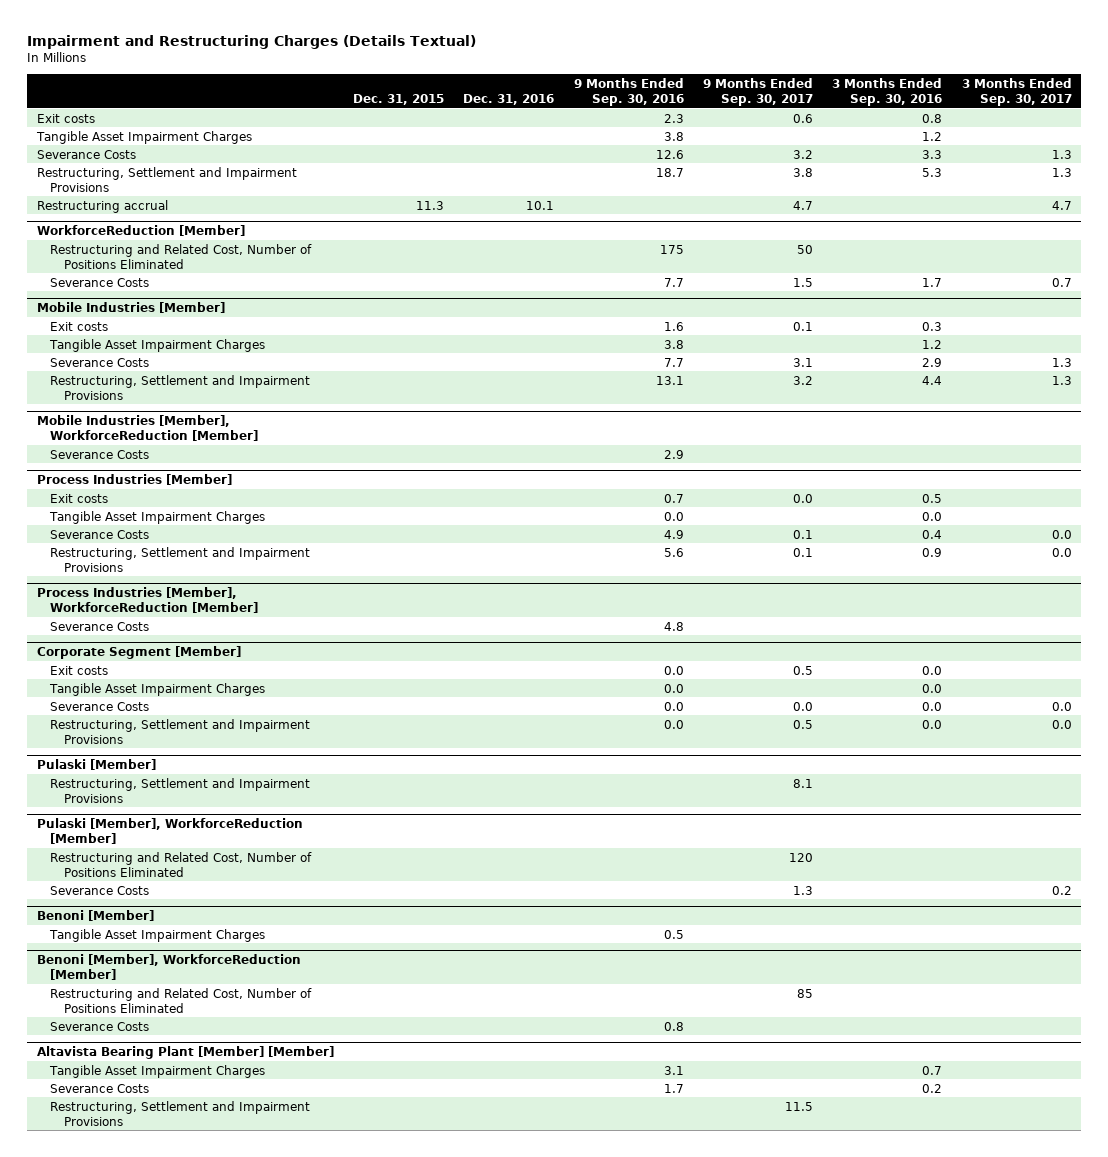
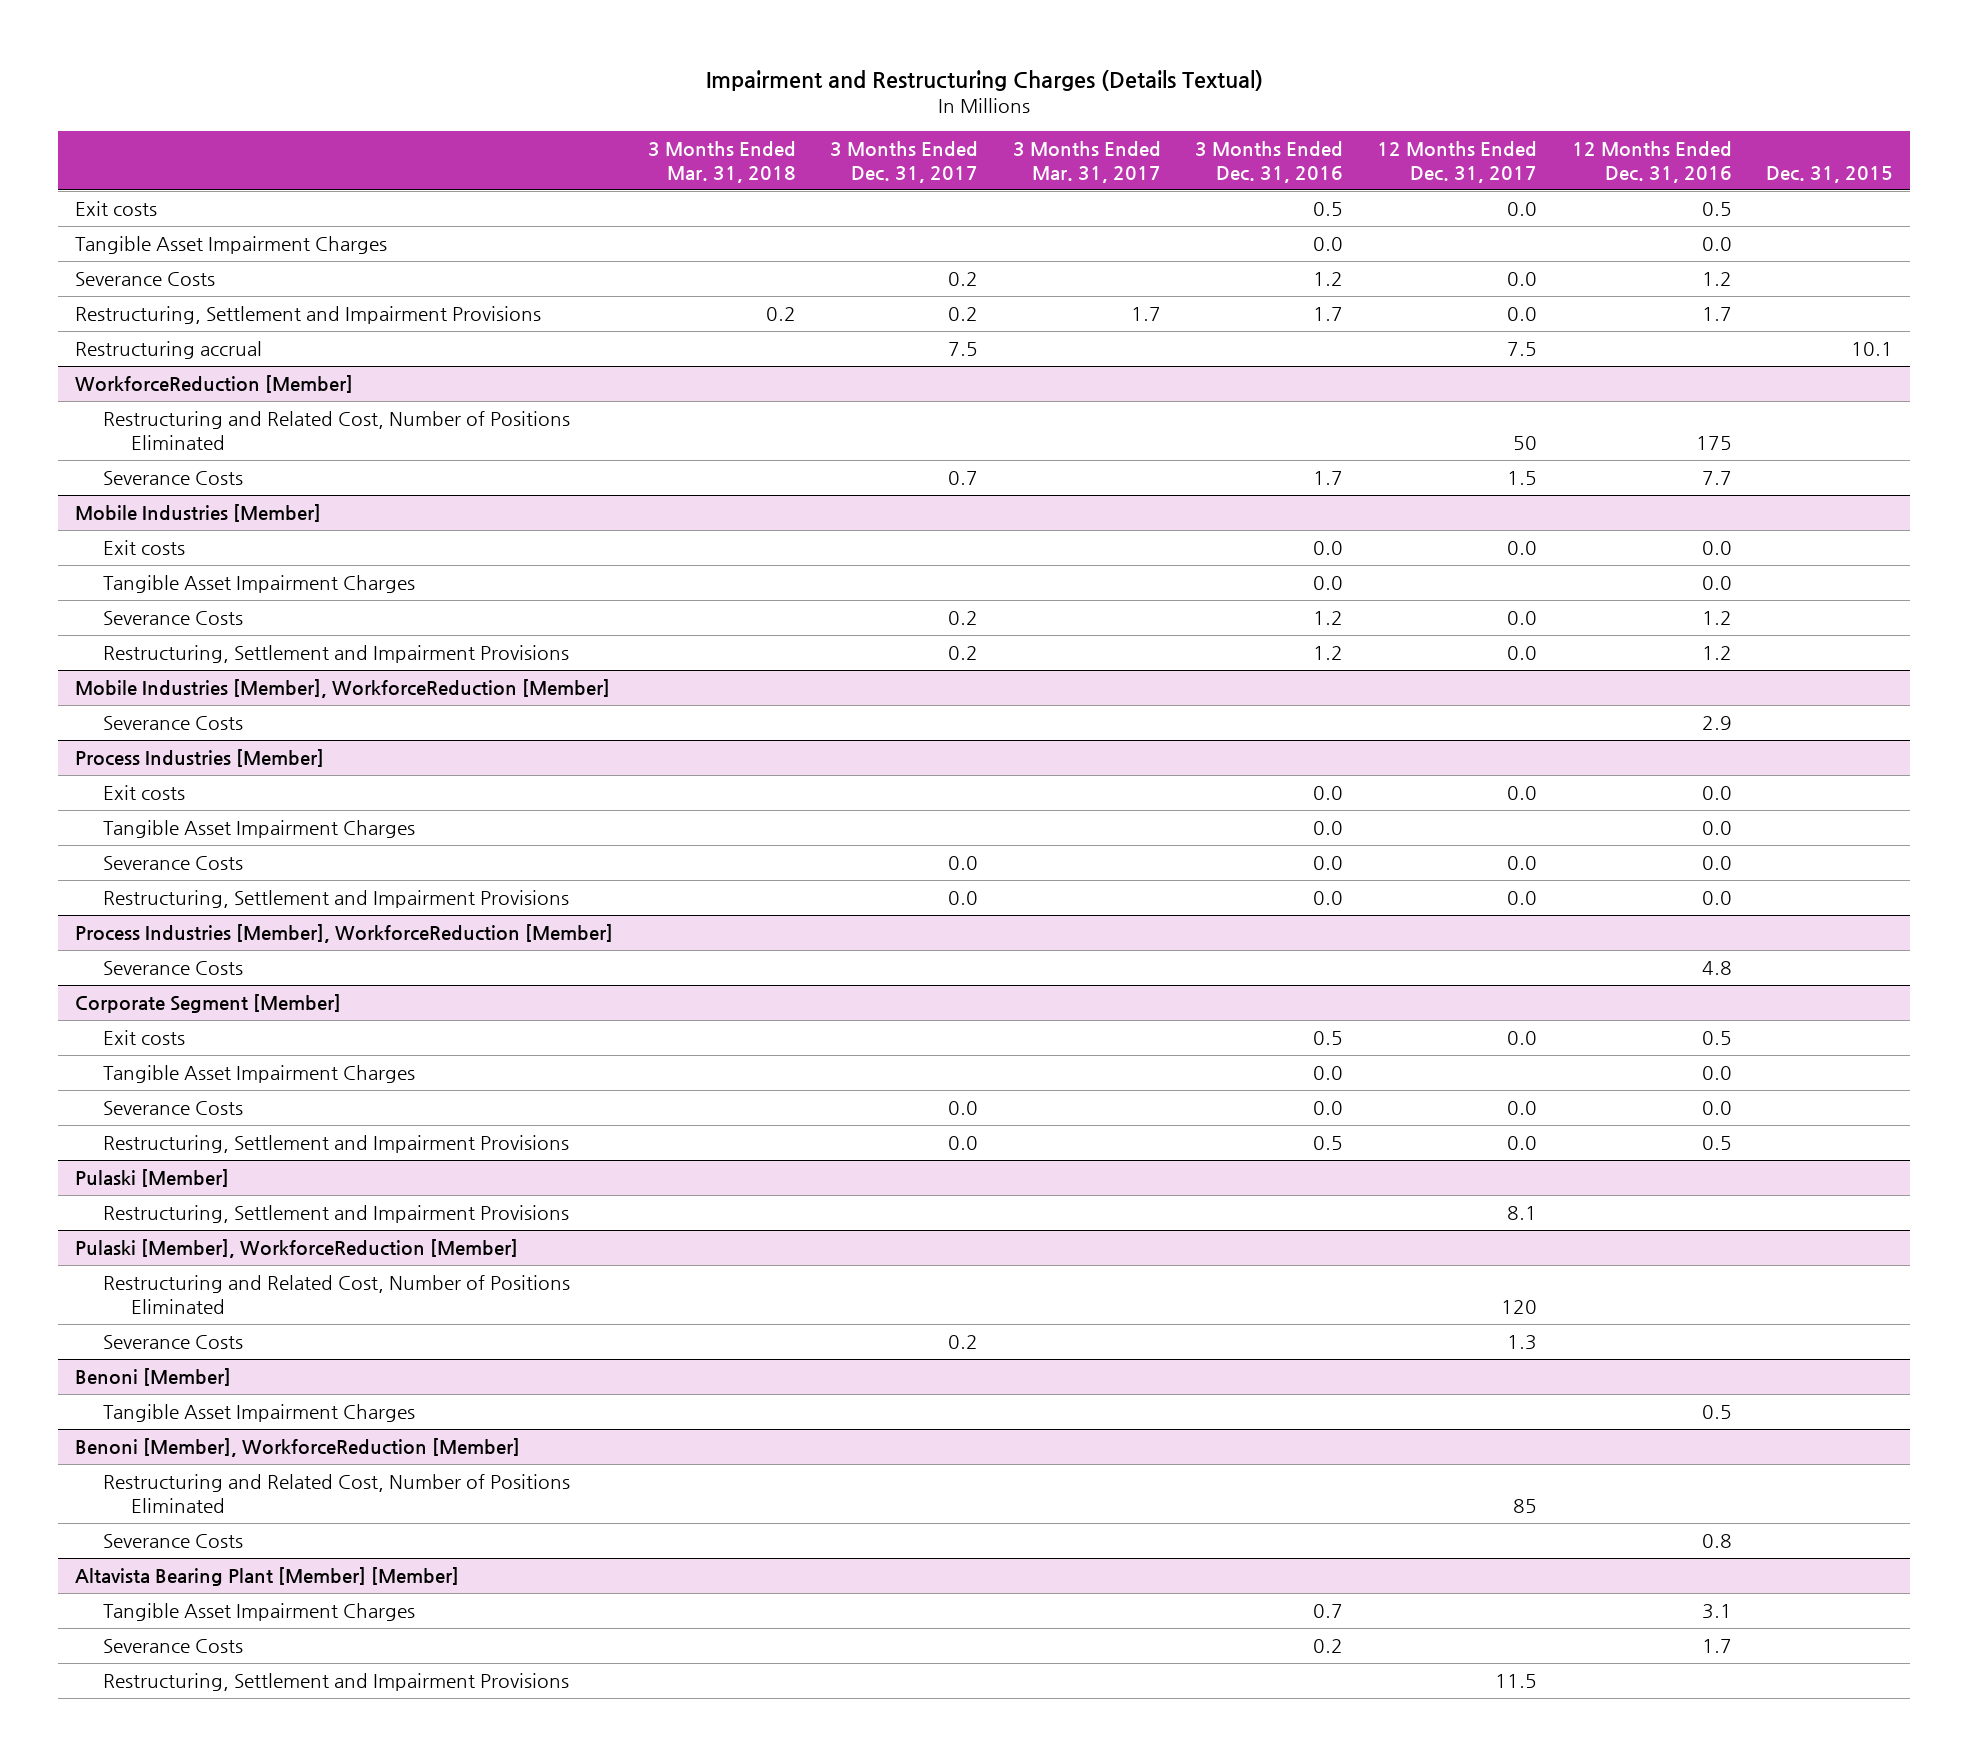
[463,93,555,105] Dec. 31, 2016 -> none
[573,78,684,106] 9 Months Ended Sep. 30, 2016 -> none
[702,78,813,106] 9 Months Ended Sep. 30, 2017 -> none
[832,78,943,106] 3 Months Ended Sep. 30, 2016 -> none
[961,78,1072,106] 3 Months Ended Sep. 30, 2017 -> none
none -> [647,140,796,183] 3 Months Ended Mar. 31, 2018
none -> [830,140,979,183] 3 Months Ended Dec. 31, 2017
none -> [1012,140,1161,183] 3 Months Ended Mar. 31, 2017
none -> [1194,140,1343,183] 3 Months Ended Dec. 31, 2016
none -> [1377,140,1538,183] 12 Months Ended Dec. 31, 2017
none -> [1571,140,1732,183] 12 Months Ended Dec. 31, 2016
[415,200,444,210] 11.3 -> [1851,342,1894,357] 10.1

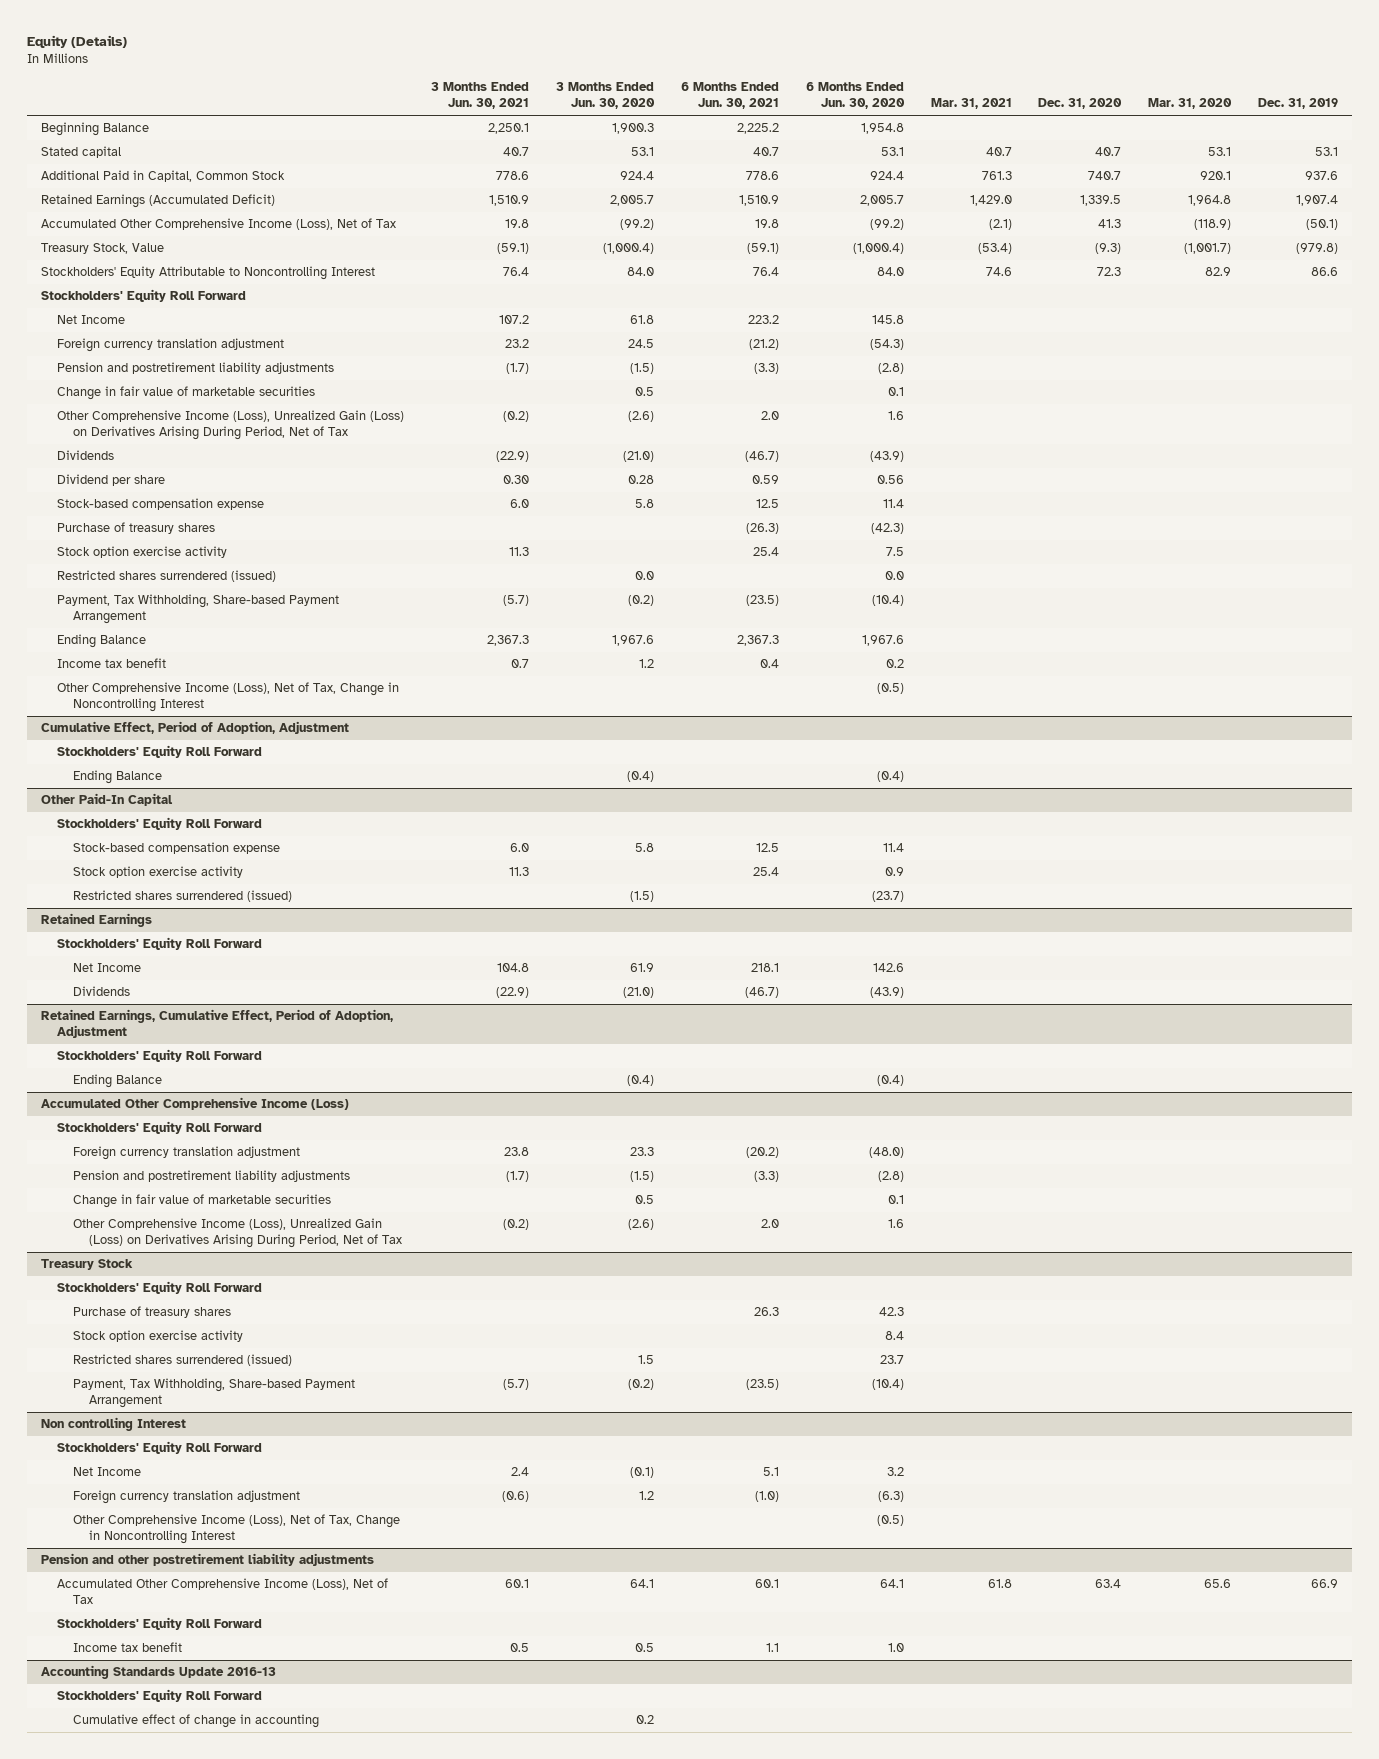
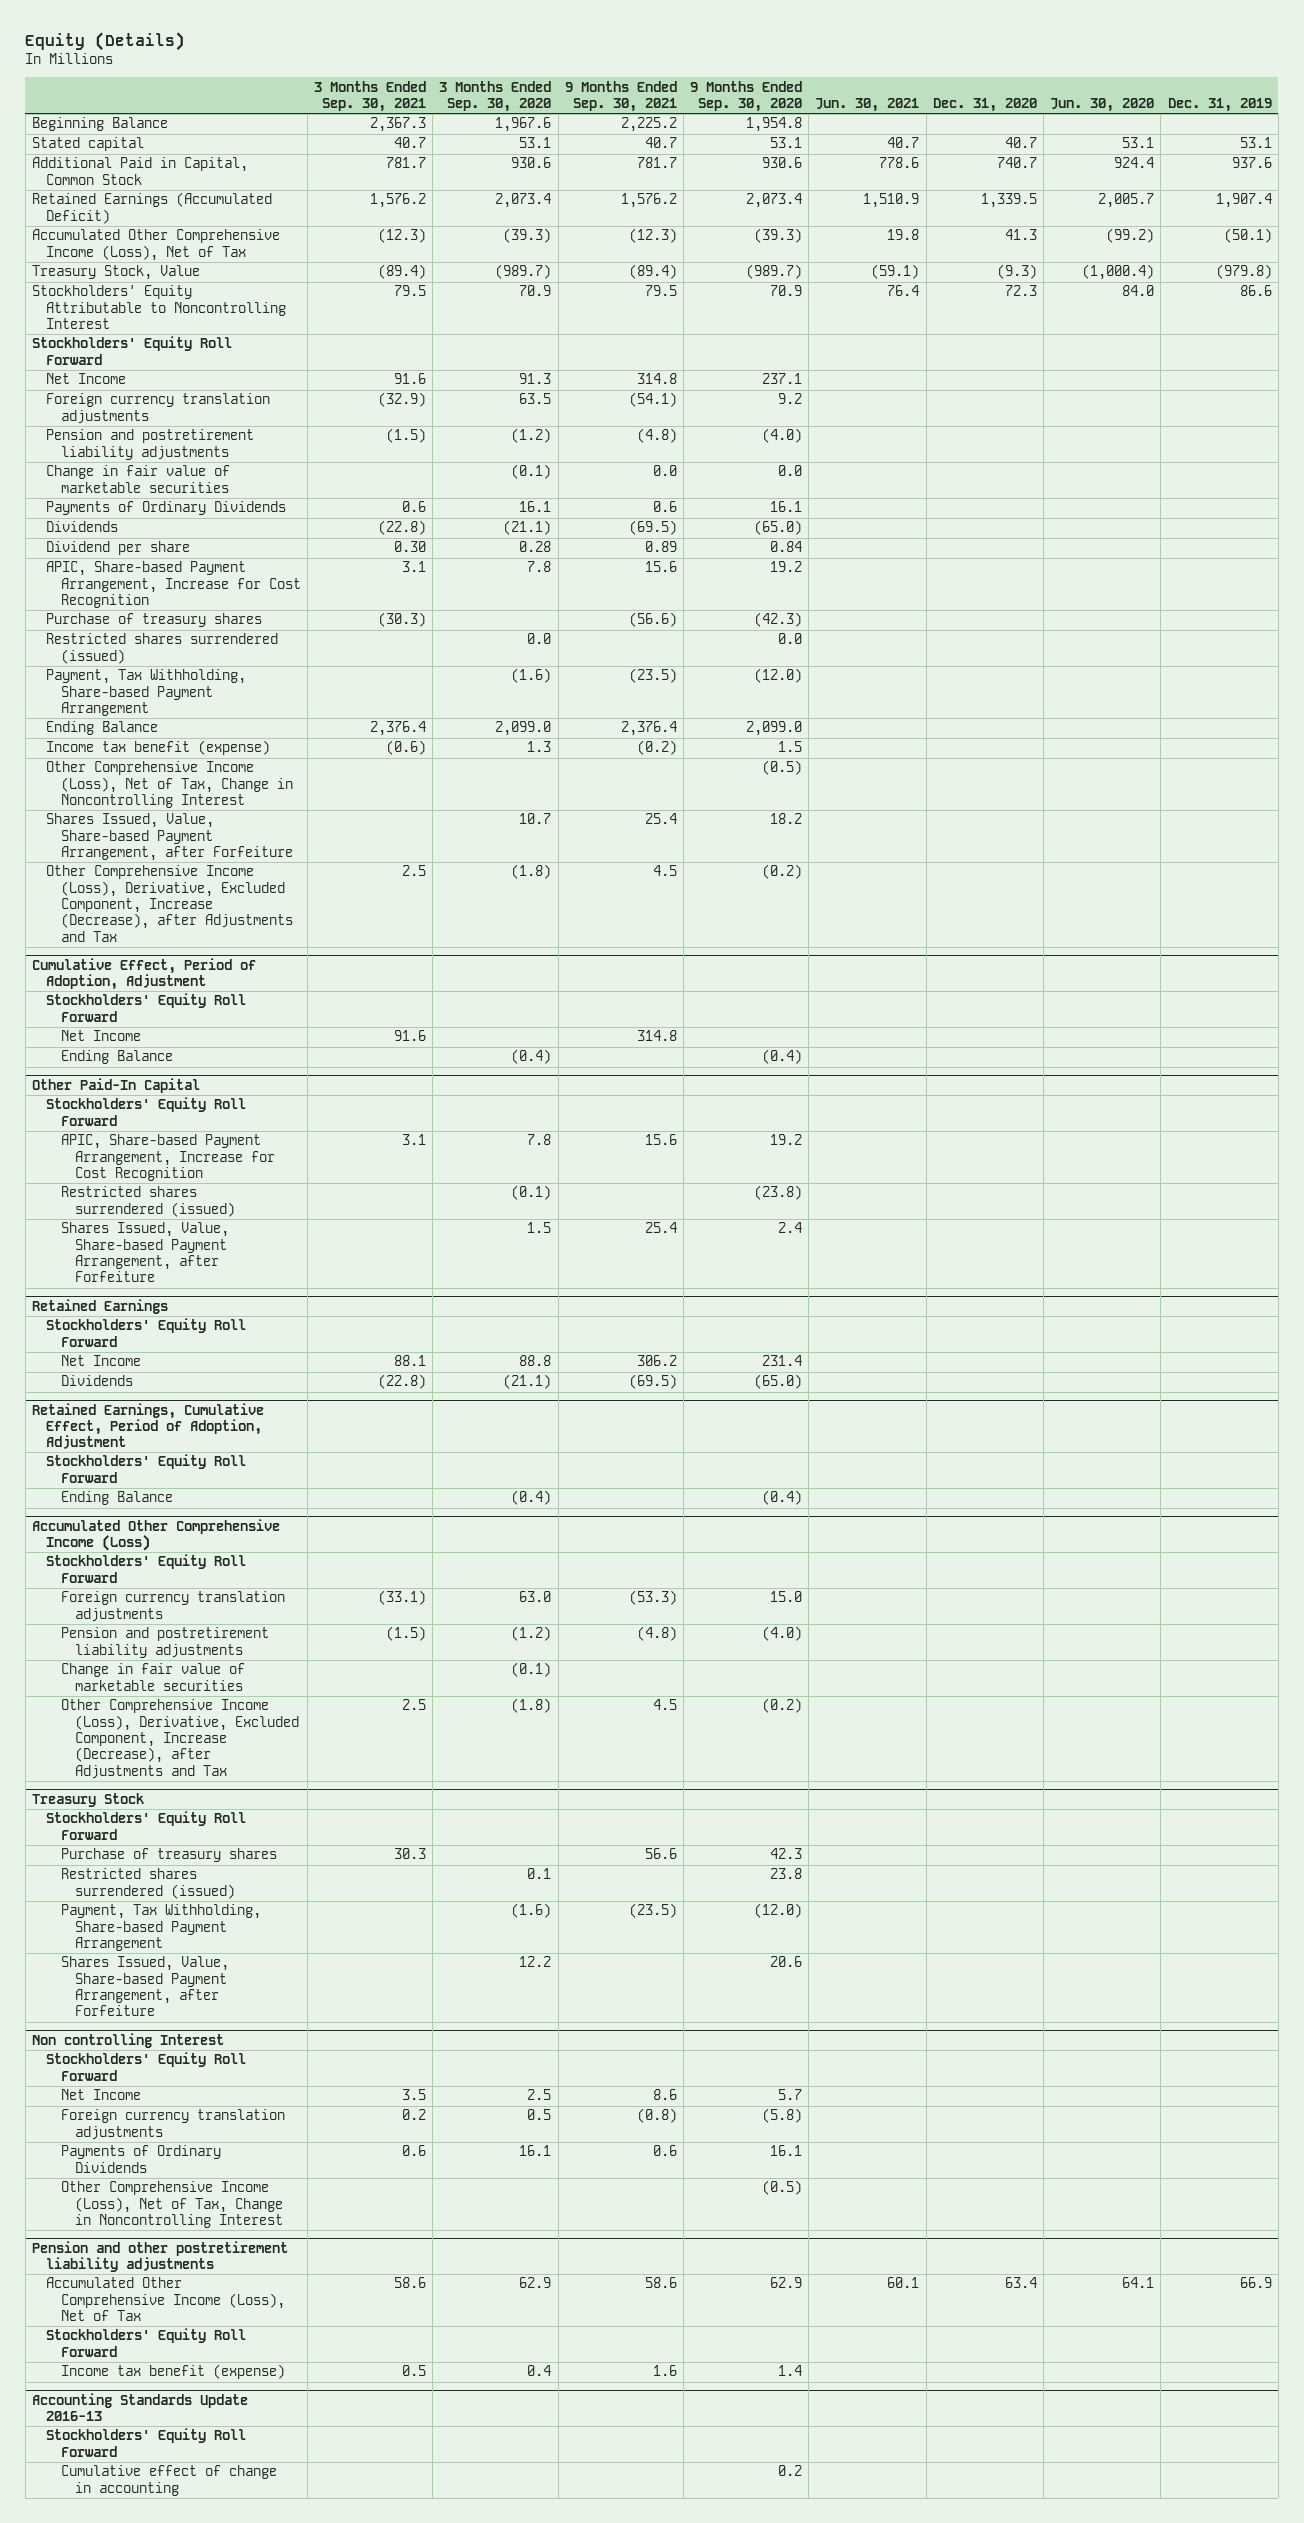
[430,82,529,110] 3 Months Ended Jun. 30, 2021 -> none
[555,82,655,110] 3 Months Ended Jun. 30, 2020 -> none
[680,82,779,110] 6 Months Ended Jun. 30, 2021 -> none
[805,82,905,110] 6 Months Ended Jun. 30, 2020 -> none
[930,98,1012,110] Mar. 31, 2021 -> none
[1148,98,1233,110] Mar. 31, 2020 -> none
none -> [313,80,426,113] 3 Months Ended Sep. 30, 2021
none -> [439,80,552,113] 3 Months Ended Sep. 30, 2020
none -> [564,80,677,113] 9 Months Ended Sep. 30, 2021
none -> [690,80,803,113] 9 Months Ended Sep. 30, 2020
none -> [815,98,920,113] Jun. 30, 2021
none -> [1050,98,1155,113] Jun. 30, 2020
[56,338,284,353] Foreign currency translation adjustment -> [46,393,271,424] Foreign currency translation adjustments
[56,410,404,441] Other Comprehensive Income (Loss), Unrealized Gain (Loss) on Derivatives Arising During Period, Net of Tax -> none
none -> [46,501,287,516] Payments of Ordinary Dividends
[56,498,264,511] Stock-based compensation expense -> [46,561,301,609] APIC, Share-based Payment Arrangement, Increase for Cost Recognition
[56,546,227,559] Stock option exercise activity -> none
[56,658,166,669] Income tax benefit -> [46,740,271,756] Income tax benefit (expense)
none -> [46,813,293,862] Shares Issued, Value, Share-based Payment Arrangement, after Forfeiture
none -> [46,865,293,942] Other Comprehensive Income (Loss), Derivative, Excluded Component, Increase (Decrease), after Adjustments and Tax
none -> [60,1030,141,1042] Net Income
[73,866,244,879] Stock option exercise activity -> none
[73,842,281,855] Stock-based compensation expense -> [60,1134,275,1182] APIC, Share-based Payment Arrangement, Increase for Cost Recognition
none -> [60,1222,229,1283] Shares Issued, Value, Share-based Payment Arrangement, after Forfeiture
[73,1146,301,1161] Foreign currency translation adjustment -> [60,1591,285,1622] Foreign currency translation adjustments
[73,1218,403,1249] Other Comprehensive Income (Loss), Unrealized Gain (Loss) on Derivatives Arising During Period, Net of Tax -> none
none -> [60,1699,299,1779] Other Comprehensive Income (Loss), Derivative, Excluded Component, Increase (Decrease), after Adjustments and Tax
[73,1330,244,1343] Stock option exercise activity -> none
none -> [60,1956,229,2017] Shares Issued, Value, Share-based Payment Arrangement, after Forfeiture
[73,1490,301,1505] Foreign currency translation adjustment -> [60,2109,285,2140] Foreign currency translation adjustments
none -> [60,2145,221,2173] Payments of Ordinary Dividends
[73,1642,183,1653] Income tax benefit -> [60,2364,285,2380] Income tax benefit (expense)

